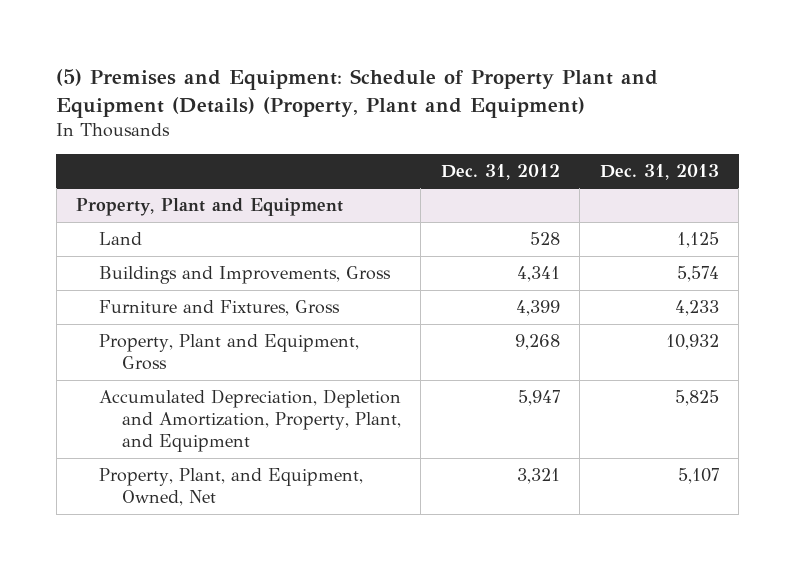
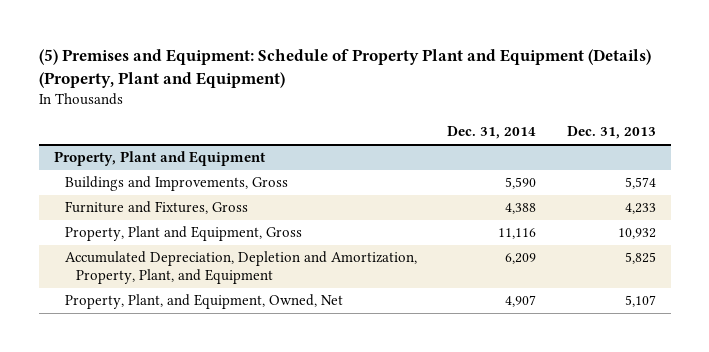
[440,163,560,180] Dec. 31, 2012 -> none
none -> [447,126,537,140] Dec. 31, 2014
[98,232,142,246] Land -> none

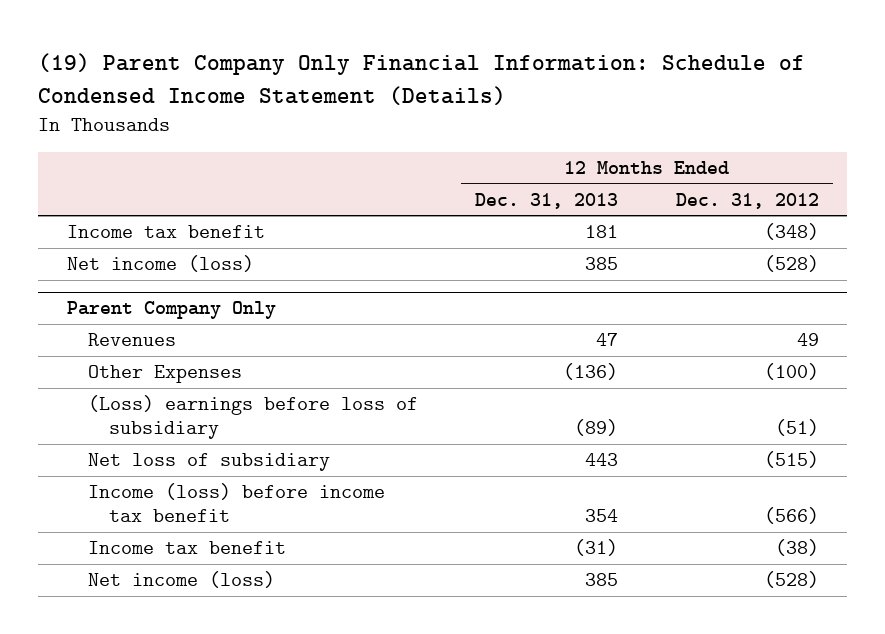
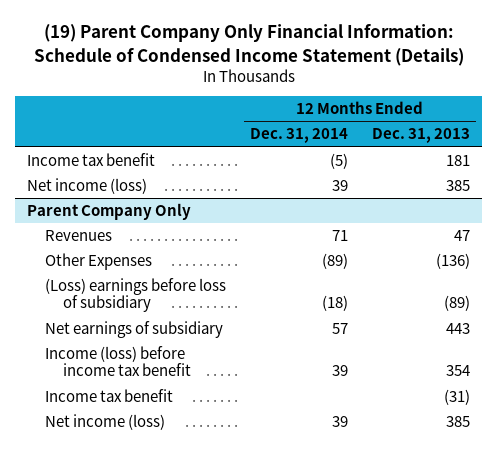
[675,192,819,209] Dec. 31, 2012 -> none
none -> [250,128,349,144] Dec. 31, 2014
[87,453,330,472] Net loss of subsidiary -> [45,320,224,338] Net earnings of subsidiary

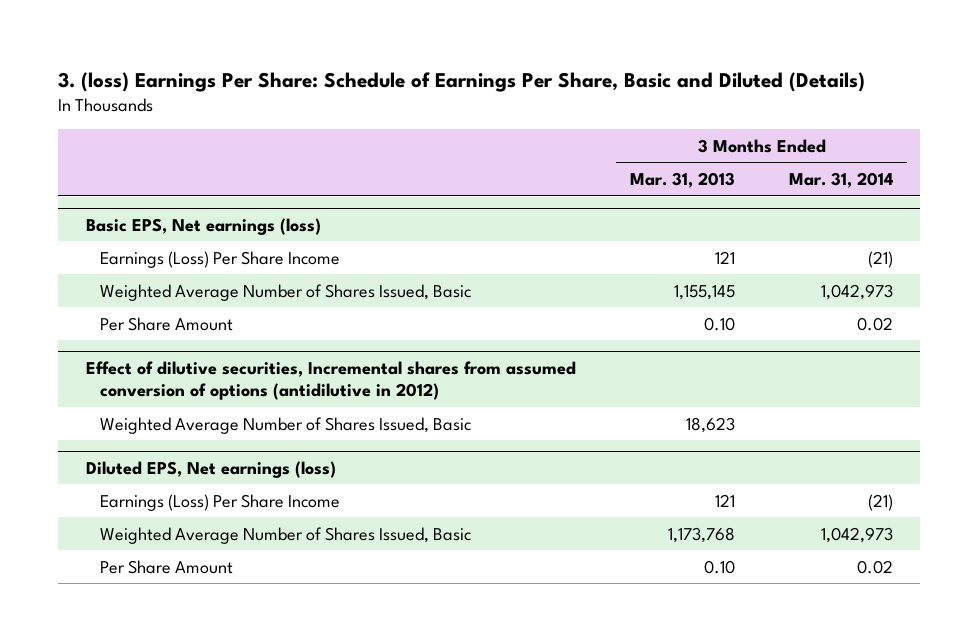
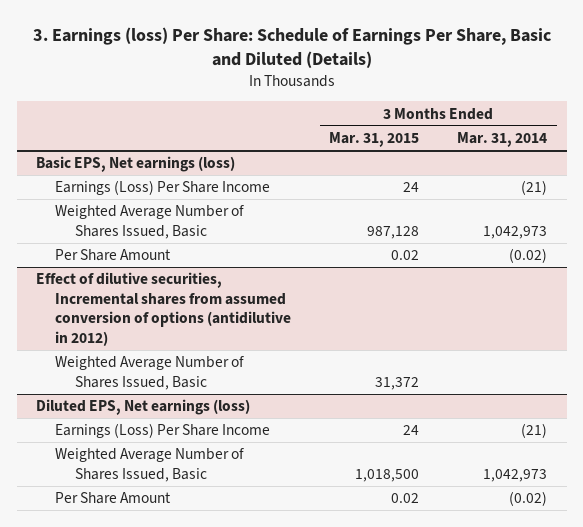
[58,71,866,92] 3. (loss) Earnings Per Share: Schedule of Earnings Per Share, Basic and Diluted (Details) -> [32,26,551,68] 3. Earnings (loss) Per Share: Schedule of Earnings Per Share, Basic and Diluted (Details)
[629,172,735,189] Mar. 31, 2013 -> none
none -> [329,132,420,148] Mar. 31, 2015
[857,316,894,331] 0.02 -> [509,248,548,264] (0.02)
[857,559,894,574] 0.02 -> [509,491,548,507] (0.02)

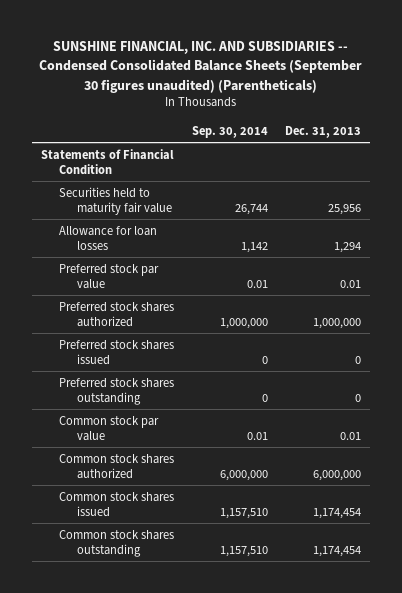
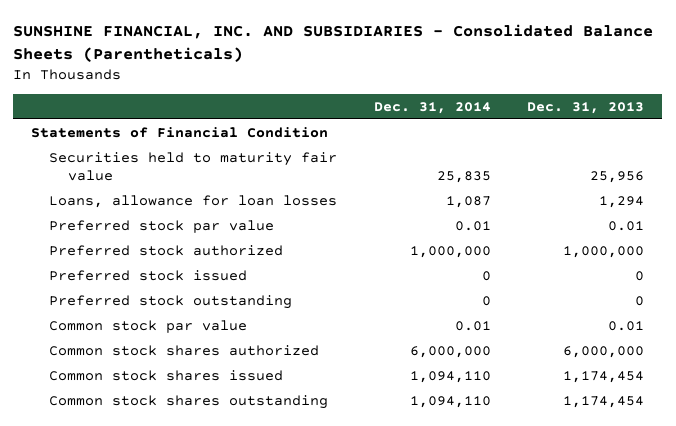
[38,41,362,93] SUNSHINE FINANCIAL, INC. AND SUBSIDIARIES -- Condensed Consolidated Balance Sheets (September 30 figures unaudited) (Parentheticals) -> [13,24,654,63] SUNSHINE FINANCIAL, INC. AND SUBSIDIARIES - Consolidated Balance Sheets (Parentheticals)
[191,125,268,138] Sep. 30, 2014 -> none
none -> [373,101,491,114] Dec. 31, 2014
[58,225,157,250] Allowance for loan losses -> [49,194,338,208] Loans, allowance for loan losses
[58,301,174,327] Preferred stock shares authorized -> [49,244,284,256] Preferred stock authorized
[58,339,174,365] Preferred stock shares issued -> [49,269,248,281] Preferred stock issued
[58,377,174,405] Preferred stock shares outstanding -> [49,294,293,309] Preferred stock outstanding

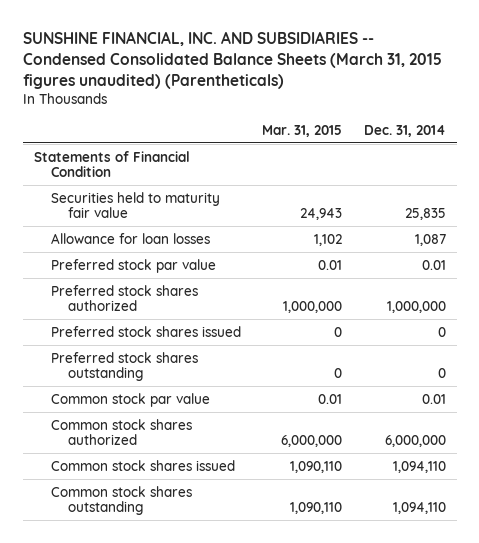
[13,24,654,63] SUNSHINE FINANCIAL, INC. AND SUBSIDIARIES - Consolidated Balance Sheets (Parentheticals) -> [22,30,442,89] SUNSHINE FINANCIAL, INC. AND SUBSIDIARIES -- Condensed Consolidated Balance Sheets (March 31, 2015 figures unaudited) (Parentheticals)
[527,101,645,114] Dec. 31, 2013 -> none
none -> [262,124,343,137] Mar. 31, 2015
[49,194,338,208] Loans, allowance for loan losses -> [50,232,210,244] Allowance for loan losses
[49,244,284,256] Preferred stock authorized -> [50,284,198,312] Preferred stock shares authorized
[49,269,248,281] Preferred stock issued -> [50,325,241,337] Preferred stock shares issued
[49,294,293,309] Preferred stock outstanding -> [50,351,198,382] Preferred stock shares outstanding

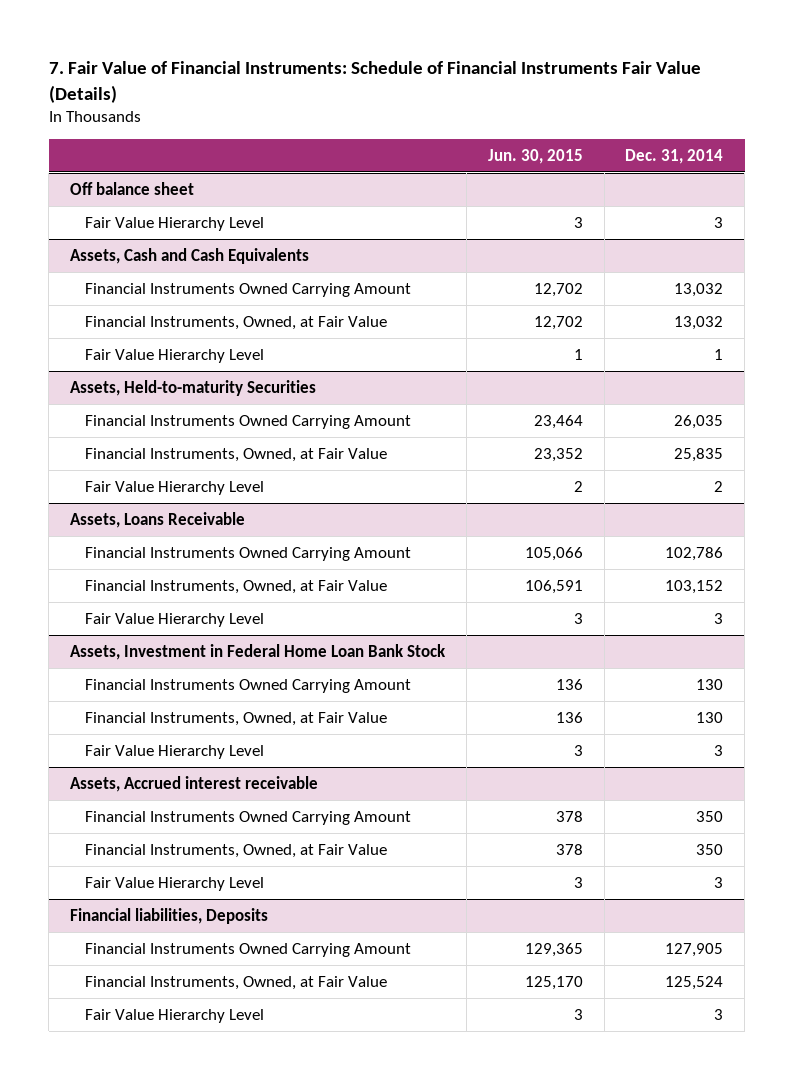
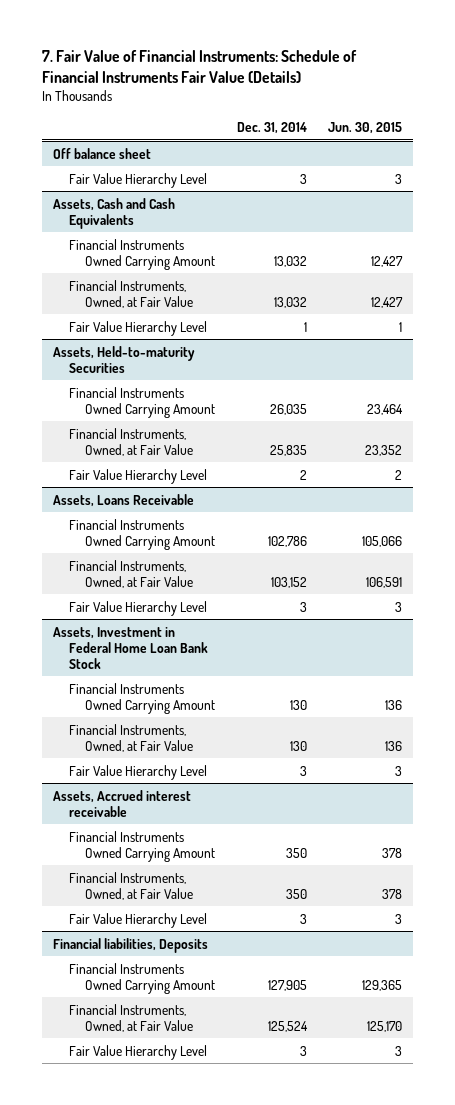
[533,282,583,297] 12,702 -> [371,255,404,267] 12,427
[533,315,583,330] 12,702 -> [371,296,404,308] 12,427

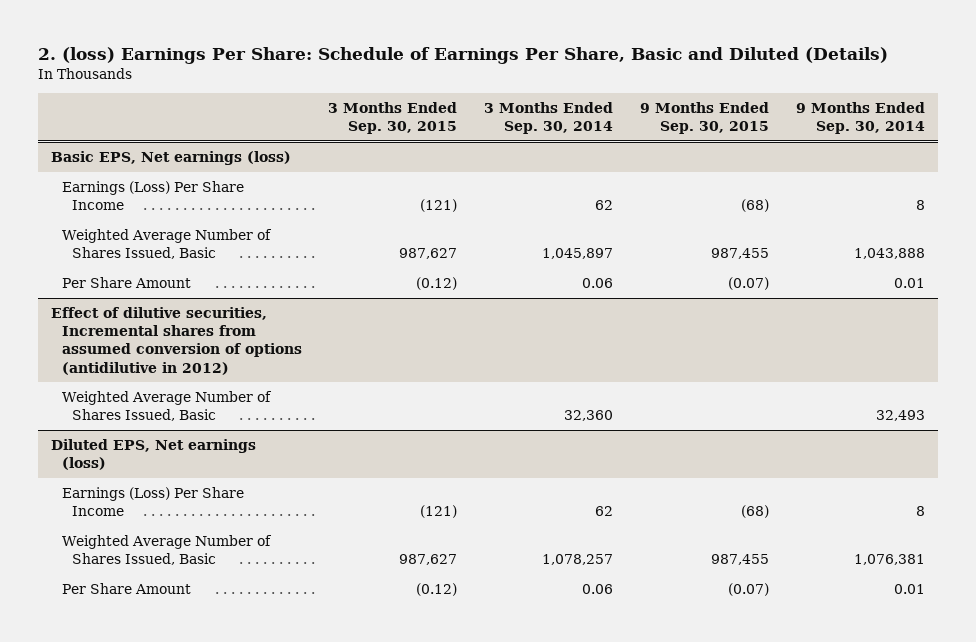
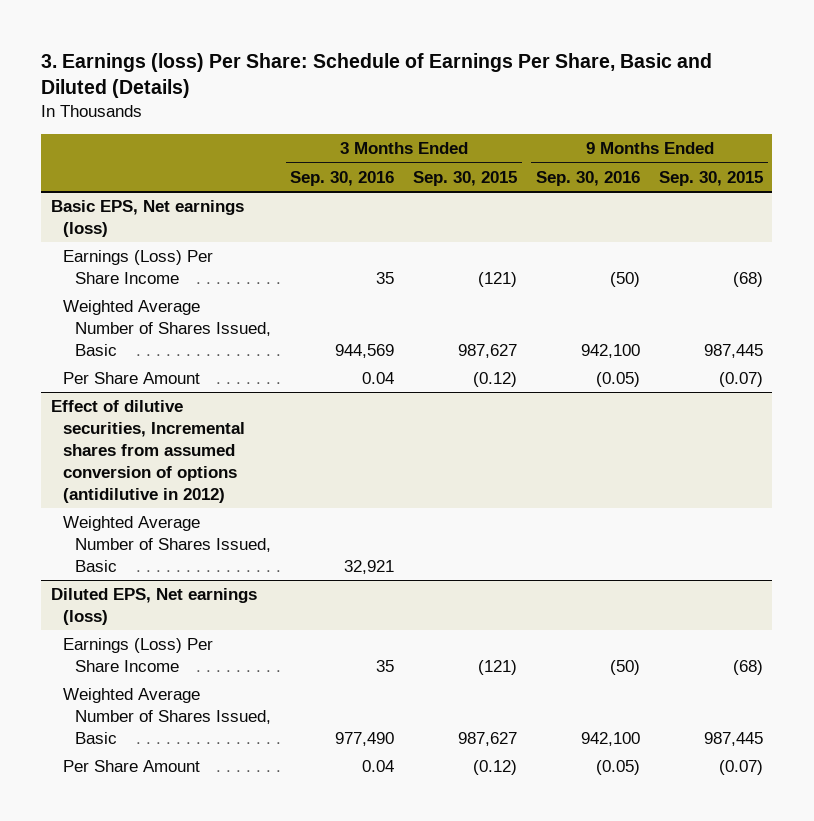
[37,46,888,64] 2. (loss) Earnings Per Share: Schedule of Earnings Per Share, Basic and Diluted (Details) -> [41,52,713,99] 3. Earnings (loss) Per Share: Schedule of Earnings Per Share, Basic and Diluted (Details)
[484,101,614,135] 3 Months Ended Sep. 30, 2014 -> none
[795,101,925,135] 9 Months Ended Sep. 30, 2014 -> none
none -> [290,170,395,186] Sep. 30, 2016
none -> [536,170,641,186] Sep. 30, 2016
[710,248,769,260] 987,455 -> [703,343,763,358] 987,445
[710,554,769,566] 987,455 -> [703,731,763,746] 987,445

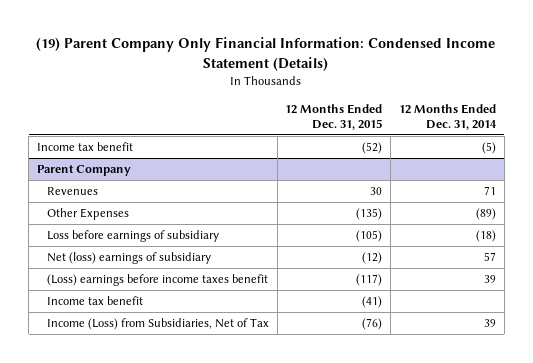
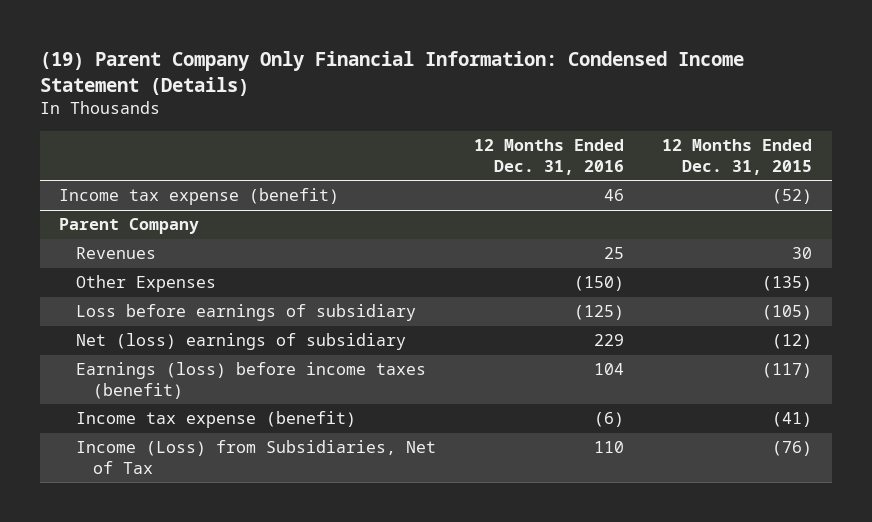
[398,103,497,131] 12 Months Ended Dec. 31, 2014 -> none
none -> [474,139,625,175] 12 Months Ended Dec. 31, 2016
[36,142,133,152] Income tax benefit -> [59,188,340,206] Income tax expense (benefit)
[47,274,269,287] (Loss) earnings before income taxes benefit -> [76,362,427,399] Earnings (loss) before income taxes (benefit)
[47,296,144,306] Income tax benefit -> [76,411,357,429] Income tax expense (benefit)

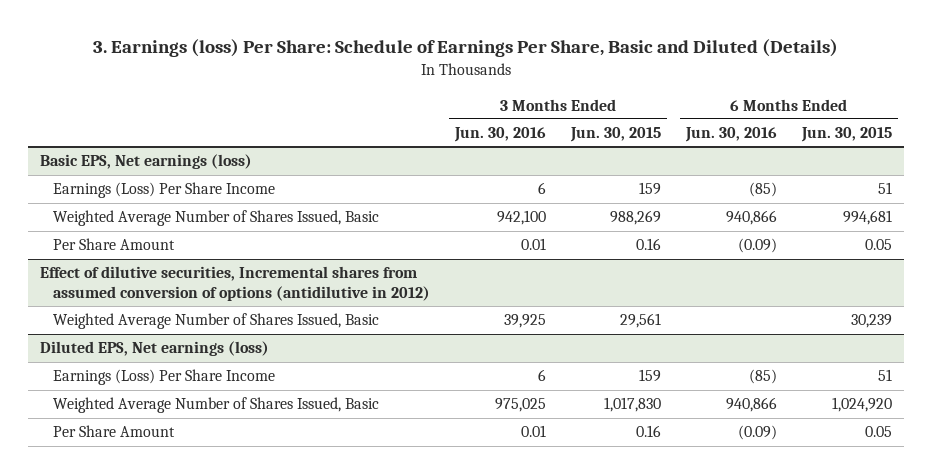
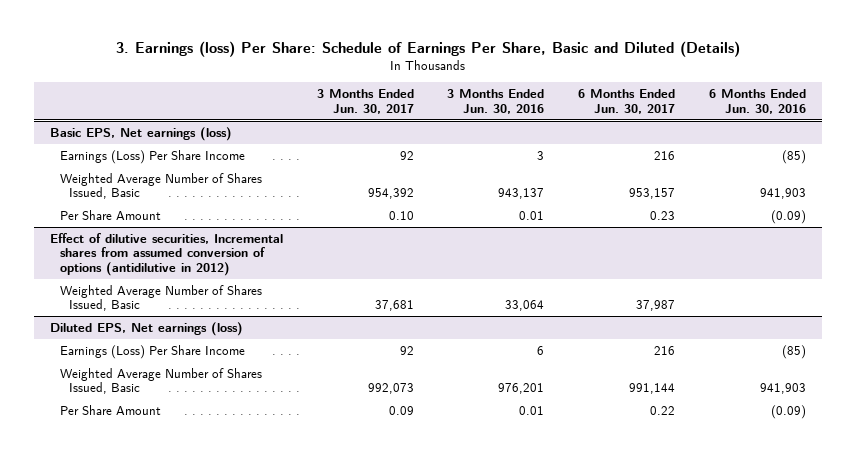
[569,127,661,143] Jun. 30, 2015 -> none
[800,127,892,143] Jun. 30, 2015 -> none
none -> [316,89,414,114] 3 Months Ended Jun. 30, 2017
none -> [578,89,676,114] 6 Months Ended Jun. 30, 2017
[537,182,546,195] 6 -> [537,150,545,160] 3
[496,210,546,226] 942,100 -> [498,188,545,200] 943,137
[725,210,777,226] 940,866 -> [759,188,806,200] 941,903
[503,314,546,329] 39,925 -> [505,300,545,312] 33,064
[494,398,546,413] 975,025 -> [498,383,545,395] 976,201
[725,397,777,413] 940,866 -> [759,383,806,395] 941,903

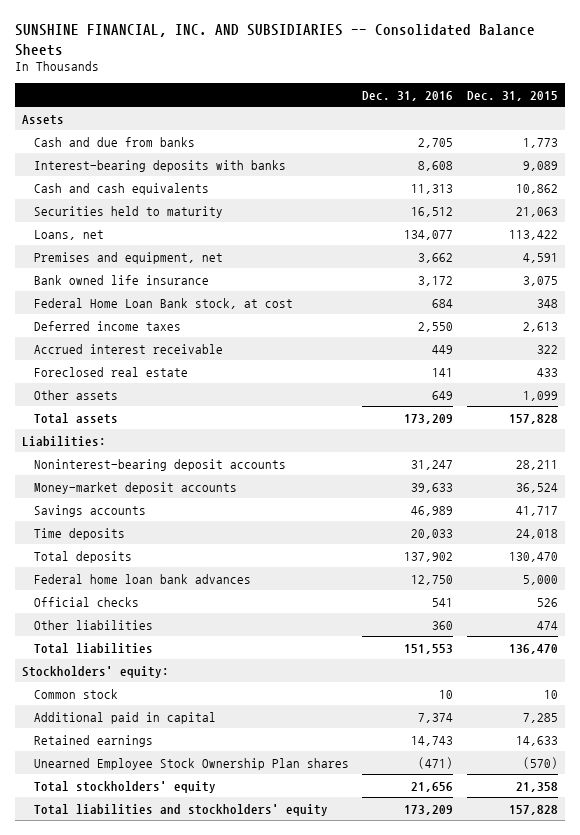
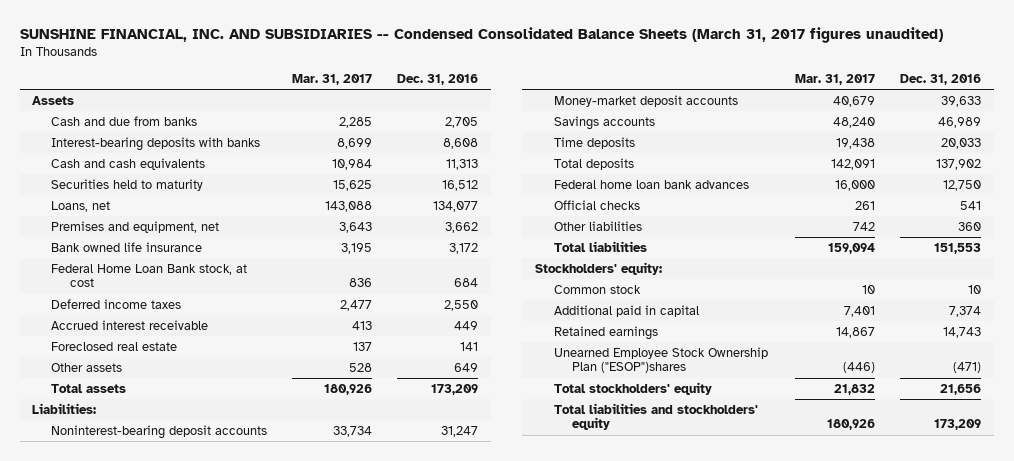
[14,24,535,56] SUNSHINE FINANCIAL, INC. AND SUBSIDIARIES -- Consolidated Balance Sheets -> [19,27,943,44] SUNSHINE FINANCIAL, INC. AND SUBSIDIARIES -- Condensed Consolidated Balance Sheets (March 31, 2017 figures unaudited)
[467,90,559,101] Dec. 31, 2015 -> none
none -> [292,74,373,86] Mar. 31, 2017
[33,757,349,770] Unearned Employee Stock Ownership Plan shares -> [553,346,768,374] Unearned Employee Stock Ownership Plan ("ESOP")shares

